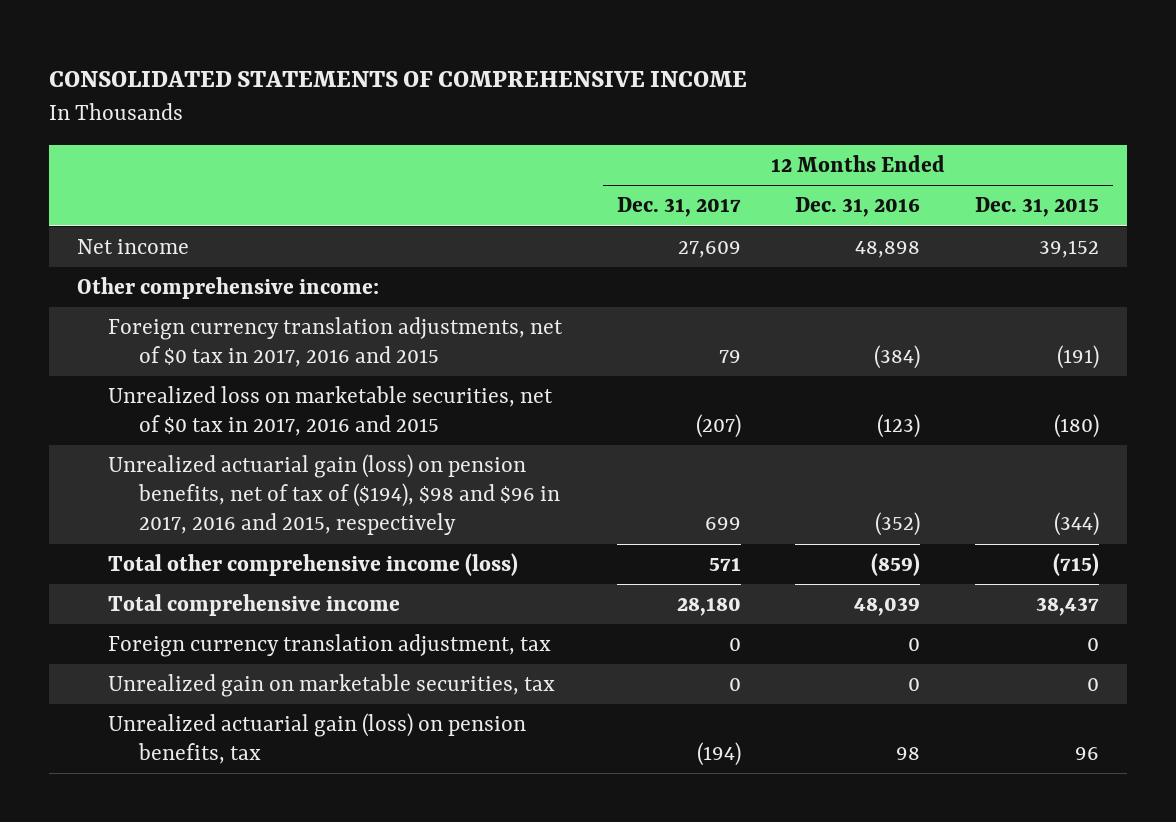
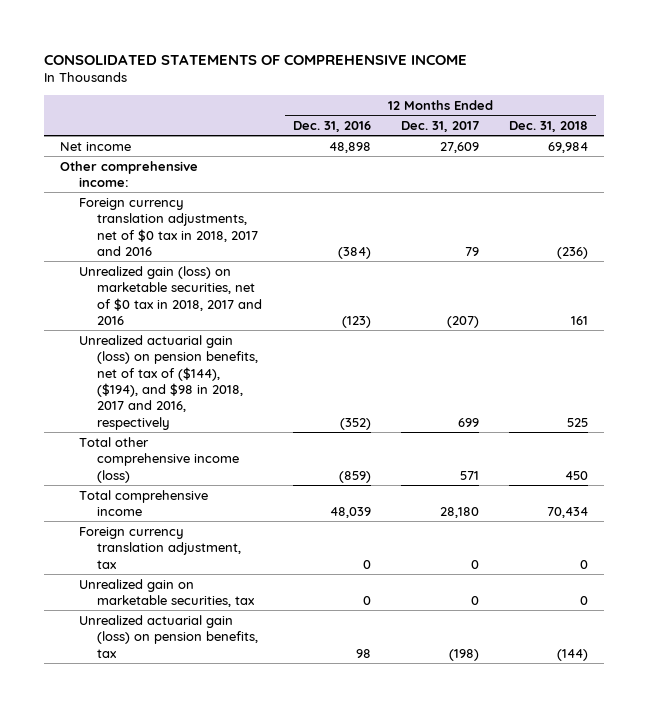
[975,197,1100,218] Dec. 31, 2015 -> none
none -> [509,120,589,132] Dec. 31, 2018
[107,317,563,368] Foreign currency translation adjustments, net of $0 tax in 2017, 2016 and 2015 -> [78,197,259,256] Foreign currency translation adjustments, net of $0 tax in 2018, 2017 and 2016
[107,386,553,437] Unrealized loss on marketable securities, net of $0 tax in 2017, 2016 and 2015 -> [78,265,263,325] Unrealized gain (loss) on marketable securities, net of $0 tax in 2018, 2017 and 2016
[107,454,561,536] Unrealized actuarial gain (loss) on pension benefits, net of tax of ($194), $98 and $96 in 2017, 2016 and 2015, respectively -> [78,334,259,430] Unrealized actuarial gain (loss) on pension benefits, net of tax of ($144), ($194), and $98 in 2018, 2017 and 2016, respectively
[696,742,741,767] (194) -> [449,648,480,661] (198)

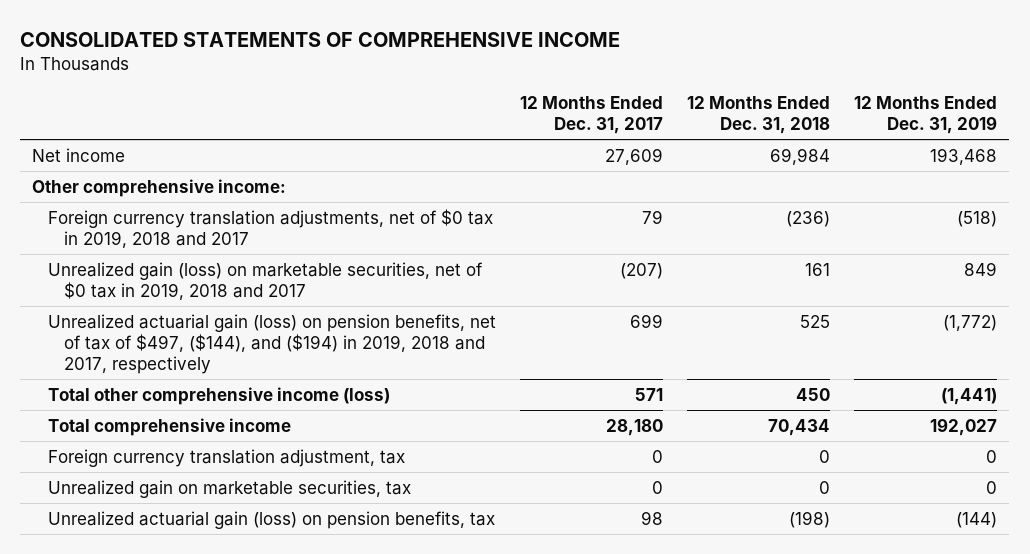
[292,120,371,132] Dec. 31, 2016 -> none
none -> [854,95,998,135] 12 Months Ended Dec. 31, 2019
[78,197,259,256] Foreign currency translation adjustments, net of $0 tax in 2018, 2017 and 2016 -> [48,208,494,248] Foreign currency translation adjustments, net of $0 tax in 2019, 2018 and 2017
[78,265,263,325] Unrealized gain (loss) on marketable securities, net of $0 tax in 2018, 2017 and 2016 -> [48,261,484,300] Unrealized gain (loss) on marketable securities, net of $0 tax in 2019, 2018 and 2017
[78,334,259,430] Unrealized actuarial gain (loss) on pension benefits, net of tax of ($144), ($194), and $98 in 2018, 2017 and 2016, respectively -> [48,313,497,375] Unrealized actuarial gain (loss) on pension benefits, net of tax of $497, ($144), and ($194) in 2019, 2018 and 2017, respectively
[449,648,480,661] (198) -> [641,510,664,525] 98
[557,648,589,661] (144) -> [789,510,831,528] (198)

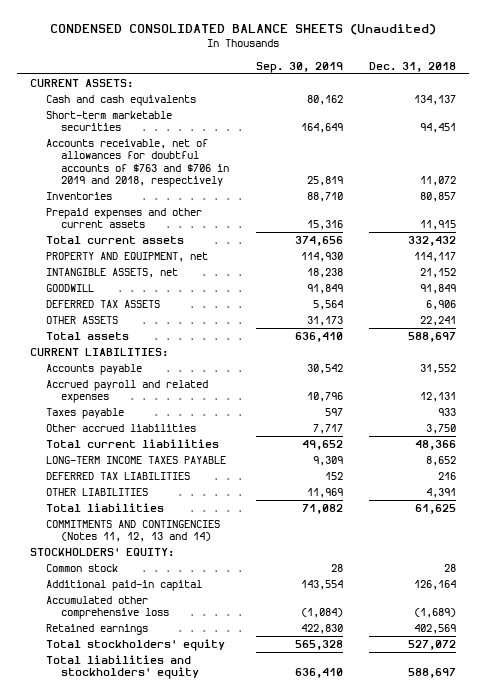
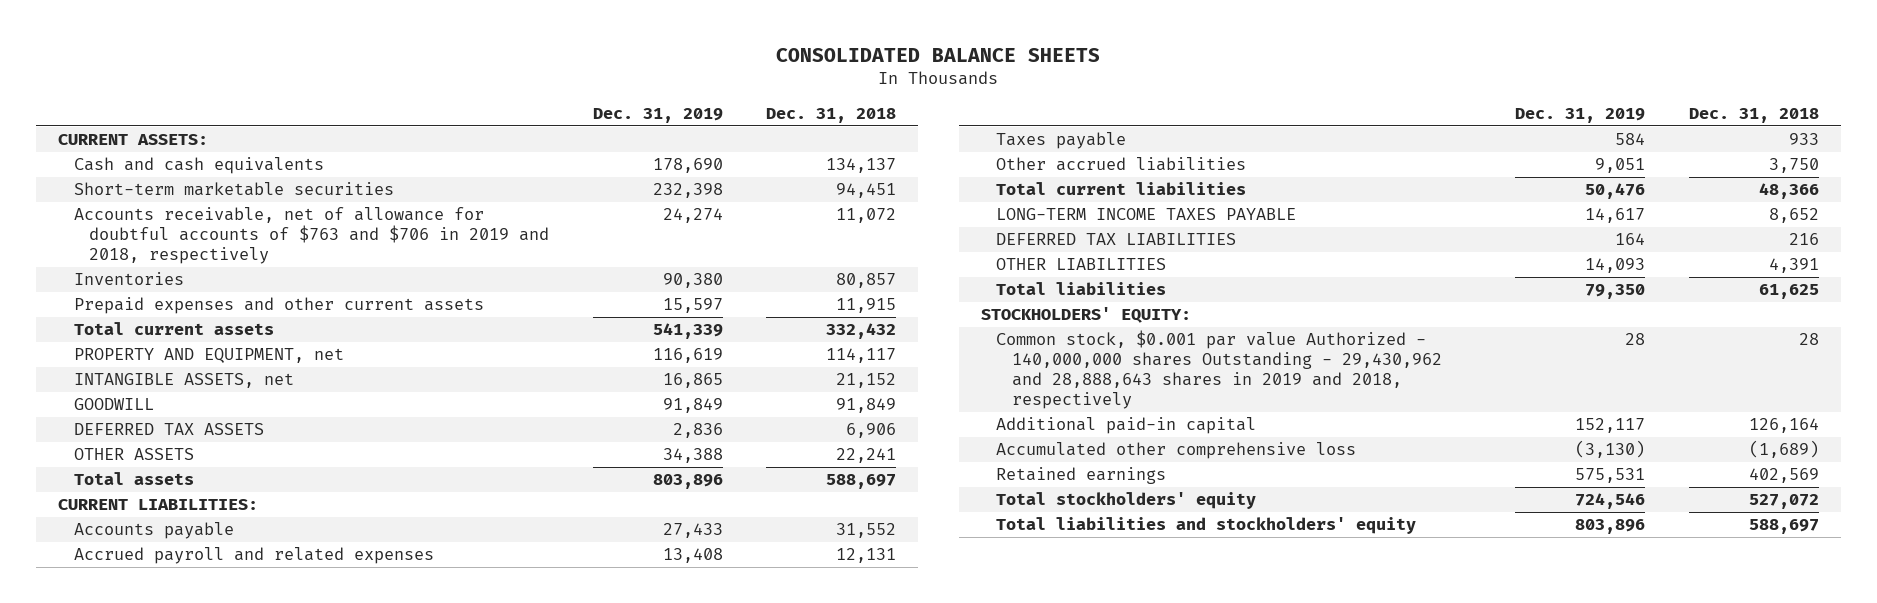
[49,24,436,36] CONDENSED CONSOLIDATED BALANCE SHEETS (Unaudited) -> [776,47,1101,62] CONSOLIDATED BALANCE SHEETS
[255,62,343,74] Sep. 30, 2019 -> none
none -> [592,107,723,123] Dec. 31, 2019
[45,138,230,187] Accounts receivable, net of allowances for doubtful accounts of $763 and $706 in 2019 and 2018, respectively -> [73,207,550,265] Accounts receivable, net of allowance for doubtful accounts of $763 and $706 in 2019 and 2018, respectively
[45,519,220,543] COMMITMENTS AND CONTINGENCIES (Notes 11, 12, 13 and 14) -> none
[45,563,118,572] Common stock -> [996,330,1442,410] Common stock, $0.001 par value Authorized - 140,000,000 shares Outstanding - 29,430,962 and 28,888,643 shares in 2019 and 2018, respectively

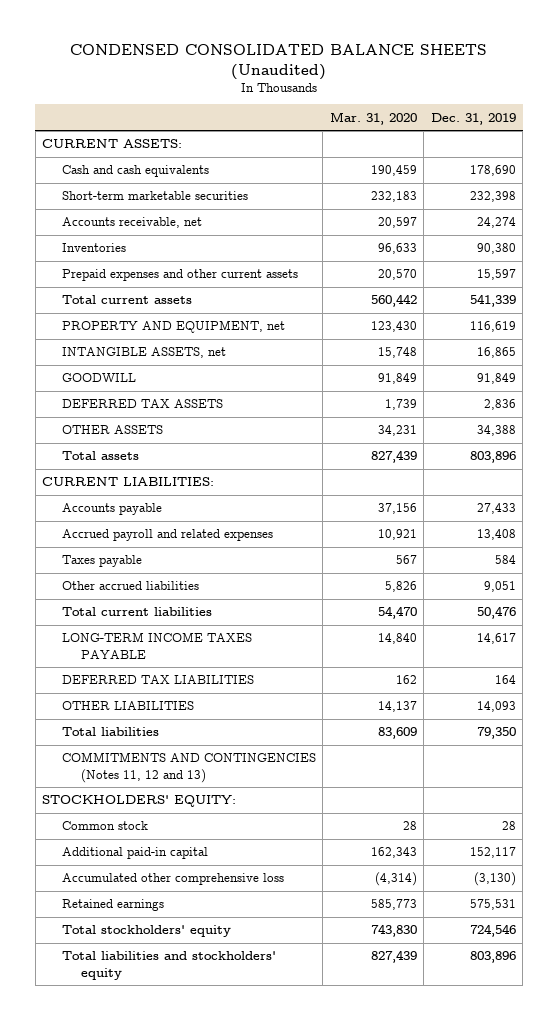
[776,47,1101,62] CONSOLIDATED BALANCE SHEETS -> [70,43,488,80] CONDENSED CONSOLIDATED BALANCE SHEETS (Unaudited)
[766,107,897,123] Dec. 31, 2018 -> none
none -> [329,111,417,125] Mar. 31, 2020
[73,207,550,265] Accounts receivable, net of allowance for doubtful accounts of $763 and $706 in 2019 and 2018, respectively -> [61,217,202,229] Accounts receivable, net
none -> [61,752,316,783] COMMITMENTS AND CONTINGENCIES (Notes 11, 12 and 13)
[996,330,1442,410] Common stock, $0.001 par value Authorized - 140,000,000 shares Outstanding - 29,430,962 and 28,888,643 shares in 2019 and 2018, respectively -> [61,821,148,831] Common stock

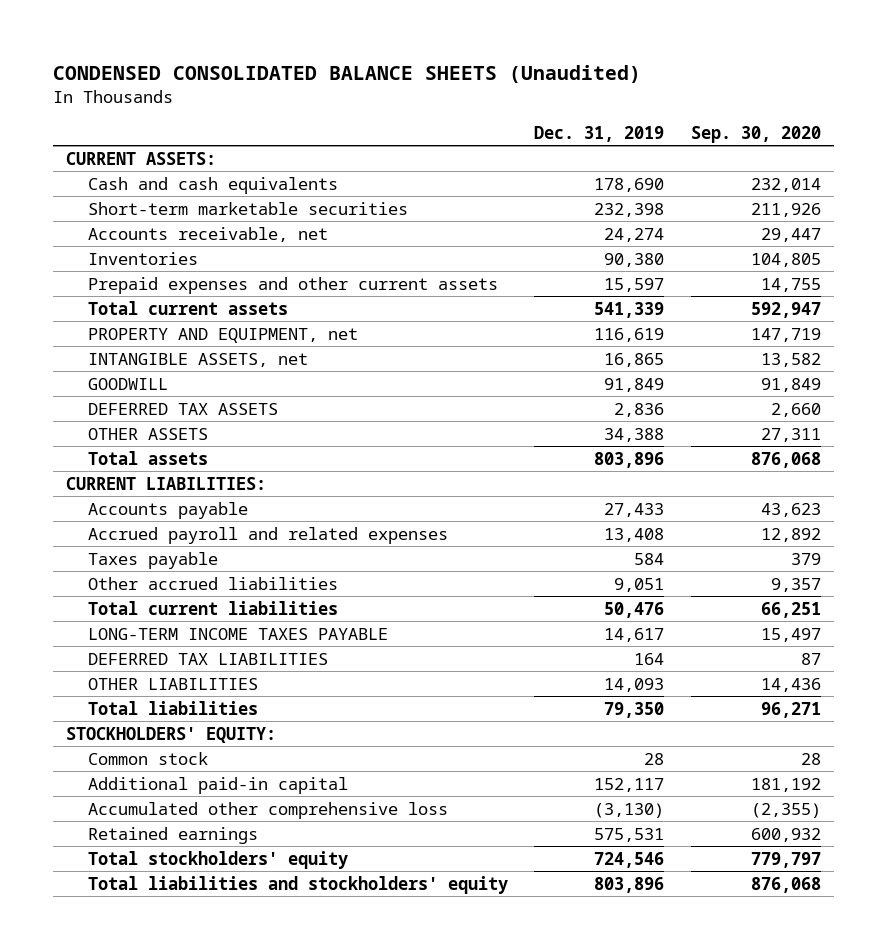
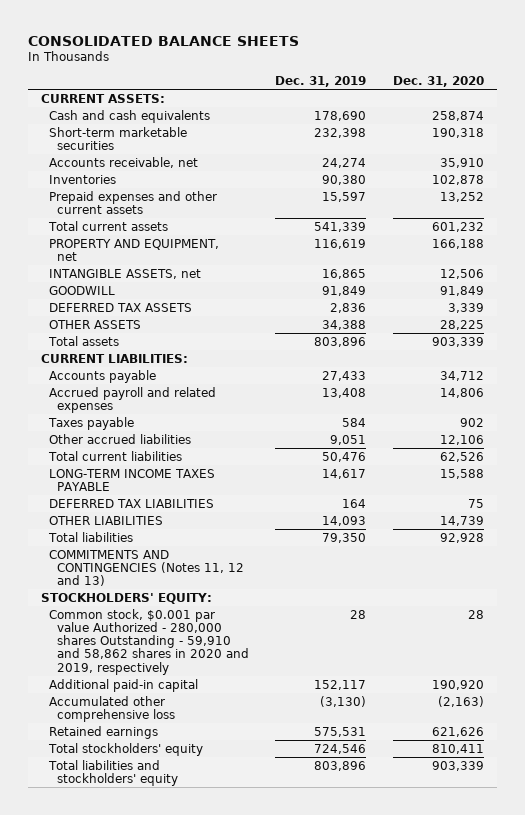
[53,64,642,83] CONDENSED CONSOLIDATED BALANCE SHEETS (Unaudited) -> [27,35,299,46] CONSOLIDATED BALANCE SHEETS
[690,125,821,143] Sep. 30, 2020 -> none
none -> [392,76,484,88] Dec. 31, 2020
none -> [48,549,245,587] COMMITMENTS AND CONTINGENCIES (Notes 11, 12 and 13)
[87,751,208,765] Common stock -> [48,608,250,675] Common stock, $0.001 par value Authorized - 280,000 shares Outstanding - 59,910 and 58,862 shares in 2020 and 2019, respectively

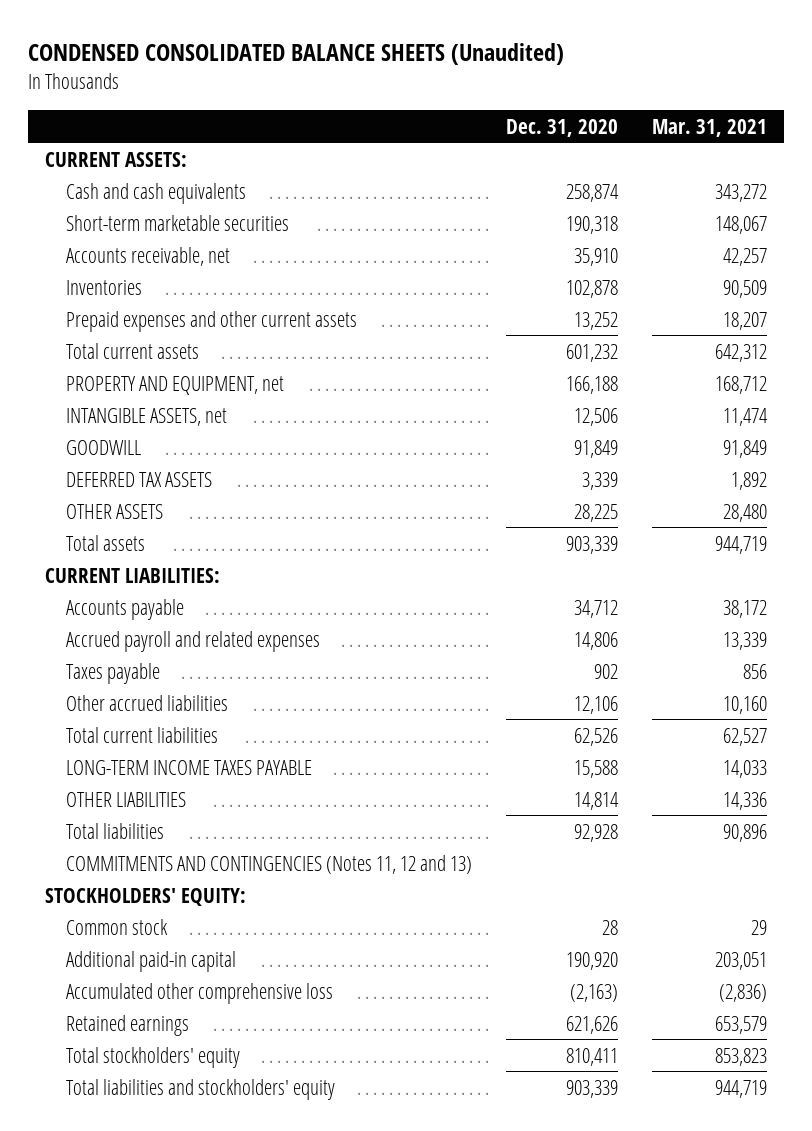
[27,35,299,46] CONSOLIDATED BALANCE SHEETS -> [28,42,565,65] CONDENSED CONSOLIDATED BALANCE SHEETS (Unaudited)
[275,76,367,88] Dec. 31, 2019 -> none
none -> [651,118,767,137] Mar. 31, 2021
[48,498,214,508] DEFERRED TAX LIABILITIES -> none
[439,515,484,526] 14,739 -> [573,791,619,810] 14,814
[48,608,250,675] Common stock, $0.001 par value Authorized - 280,000 shares Outstanding - 59,910 and 58,862 shares in 2020 and 2019, respectively -> [66,918,169,935] Common stock

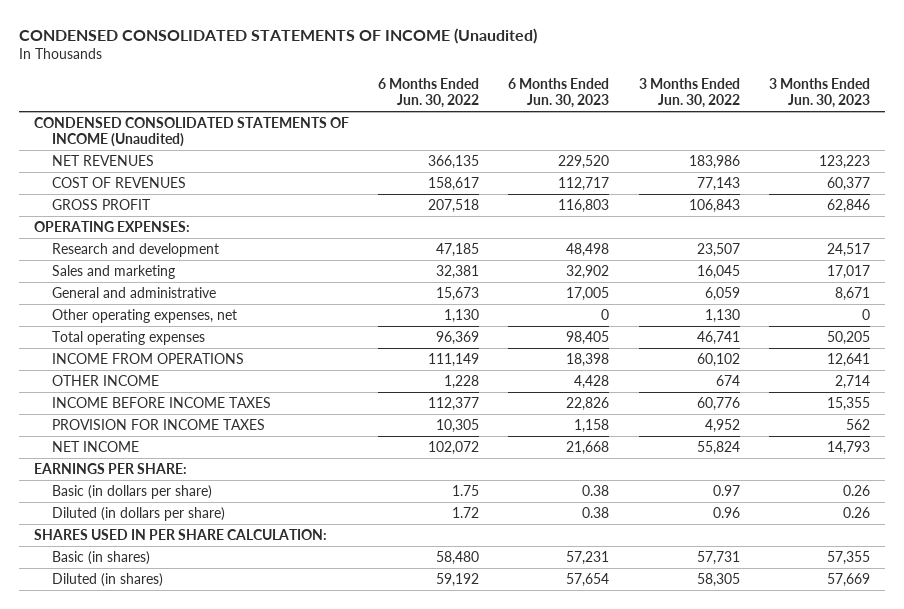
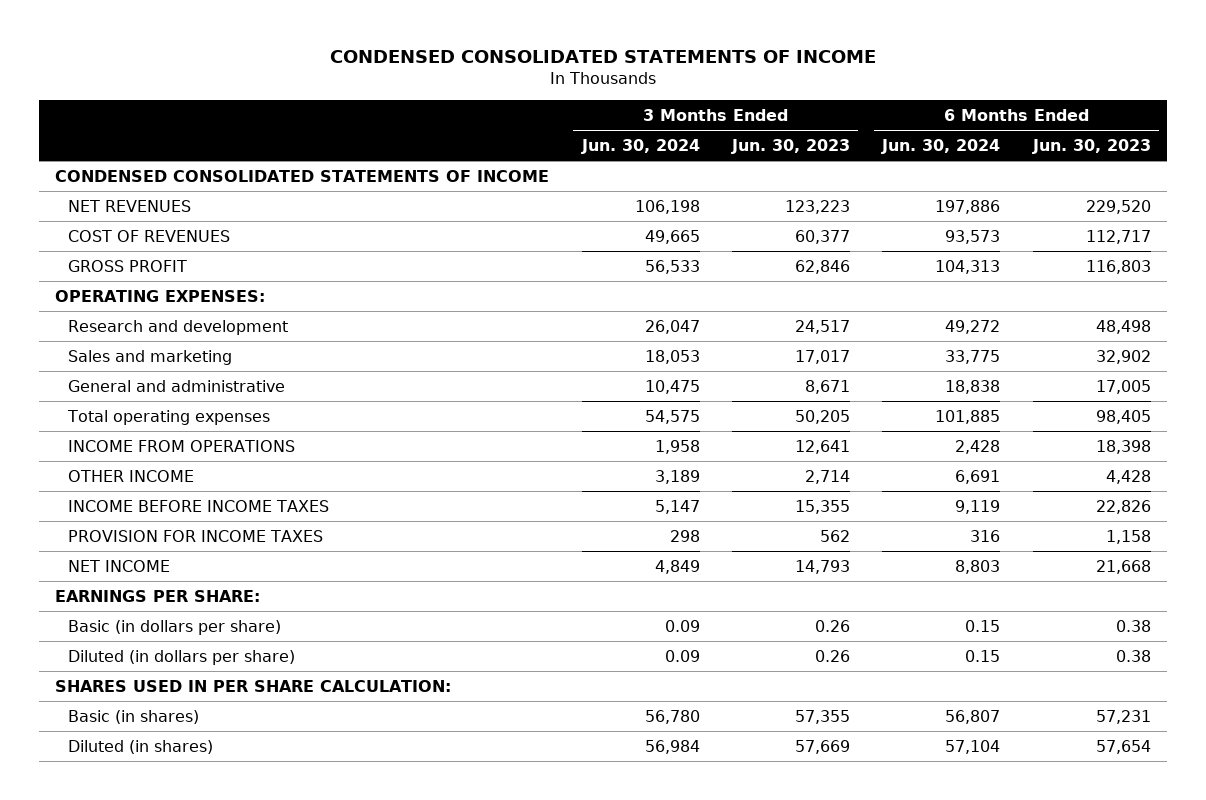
[19,27,538,44] CONDENSED CONSOLIDATED STATEMENTS OF INCOME (Unaudited) -> [329,50,876,64] CONDENSED CONSOLIDATED STATEMENTS OF INCOME
[378,77,480,109] 6 Months Ended Jun. 30, 2022 -> none
[638,77,740,109] 3 Months Ended Jun. 30, 2022 -> none
none -> [580,139,700,155] Jun. 30, 2024
none -> [881,139,1001,155] Jun. 30, 2024
[33,116,349,148] CONDENSED CONSOLIDATED STATEMENTS OF INCOME (Unaudited) -> [55,169,550,182] CONDENSED CONSOLIDATED STATEMENTS OF INCOME
[51,308,237,323] Other operating expenses, net -> none

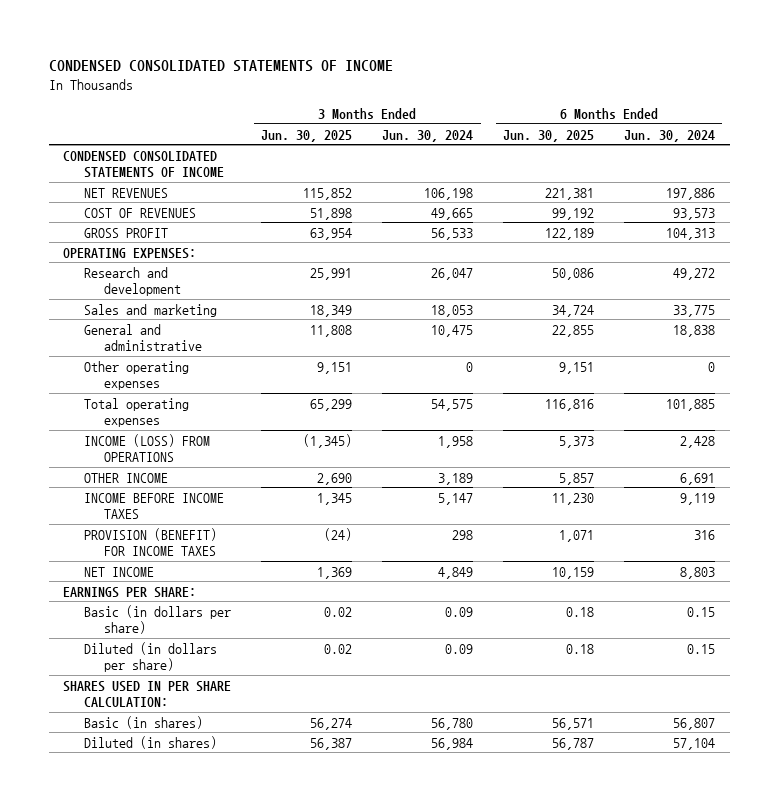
[730,139,850,155] Jun. 30, 2023 -> none
[1031,139,1151,155] Jun. 30, 2023 -> none
none -> [261,129,353,142] Jun. 30, 2025
none -> [503,129,595,142] Jun. 30, 2025
none -> [83,360,189,390] Other operating expenses
[67,439,295,452] INCOME FROM OPERATIONS -> [83,433,210,462] INCOME (LOSS) FROM OPERATIONS
[67,529,323,542] PROVISION FOR INCOME TAXES -> [83,527,217,556] PROVISION (BENEFIT) FOR INCOME TAXES

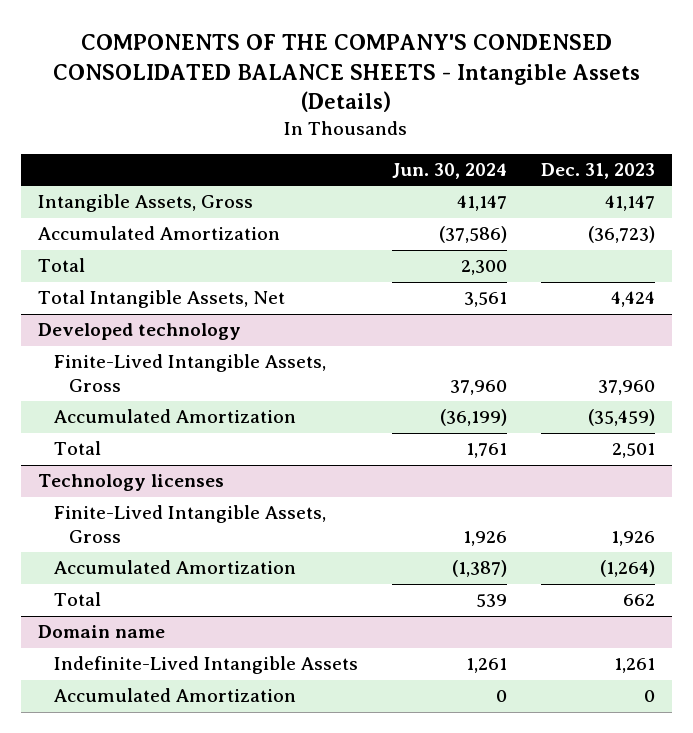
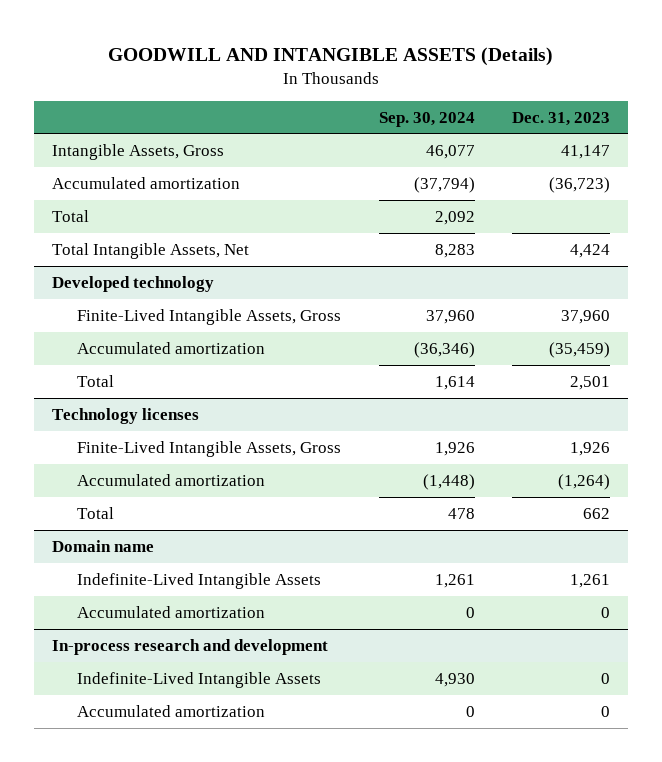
[53,34,641,113] COMPONENTS OF THE COMPANY'S CONDENSED CONSOLIDATED BALANCE SHEETS - Intangible Assets (Details) -> [108,46,554,66] GOODWILL AND INTANGIBLE ASSETS (Details)
[391,163,507,180] Jun. 30, 2024 -> none
none -> [378,111,475,127] Sep. 30, 2024
[37,226,280,241] Accumulated Amortization -> [52,176,241,189] Accumulated amortization
[53,409,296,424] Accumulated Amortization -> [77,341,266,354] Accumulated amortization
[53,560,296,575] Accumulated Amortization -> [77,473,266,486] Accumulated amortization
[53,688,296,703] Accumulated Amortization -> [77,605,266,618] Accumulated amortization
none -> [52,638,329,655] In-process research and development
none -> [77,671,322,688] Indefinite-Lived Intangible Assets
none -> [77,704,266,717] Accumulated amortization

